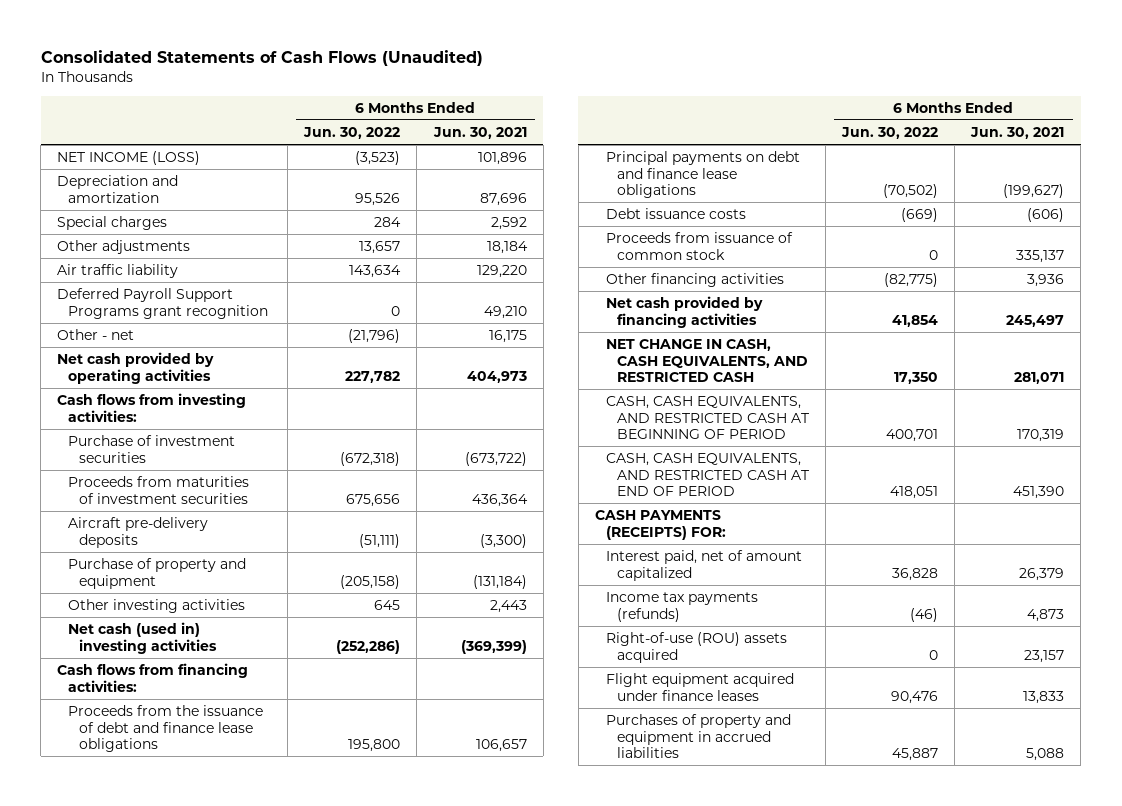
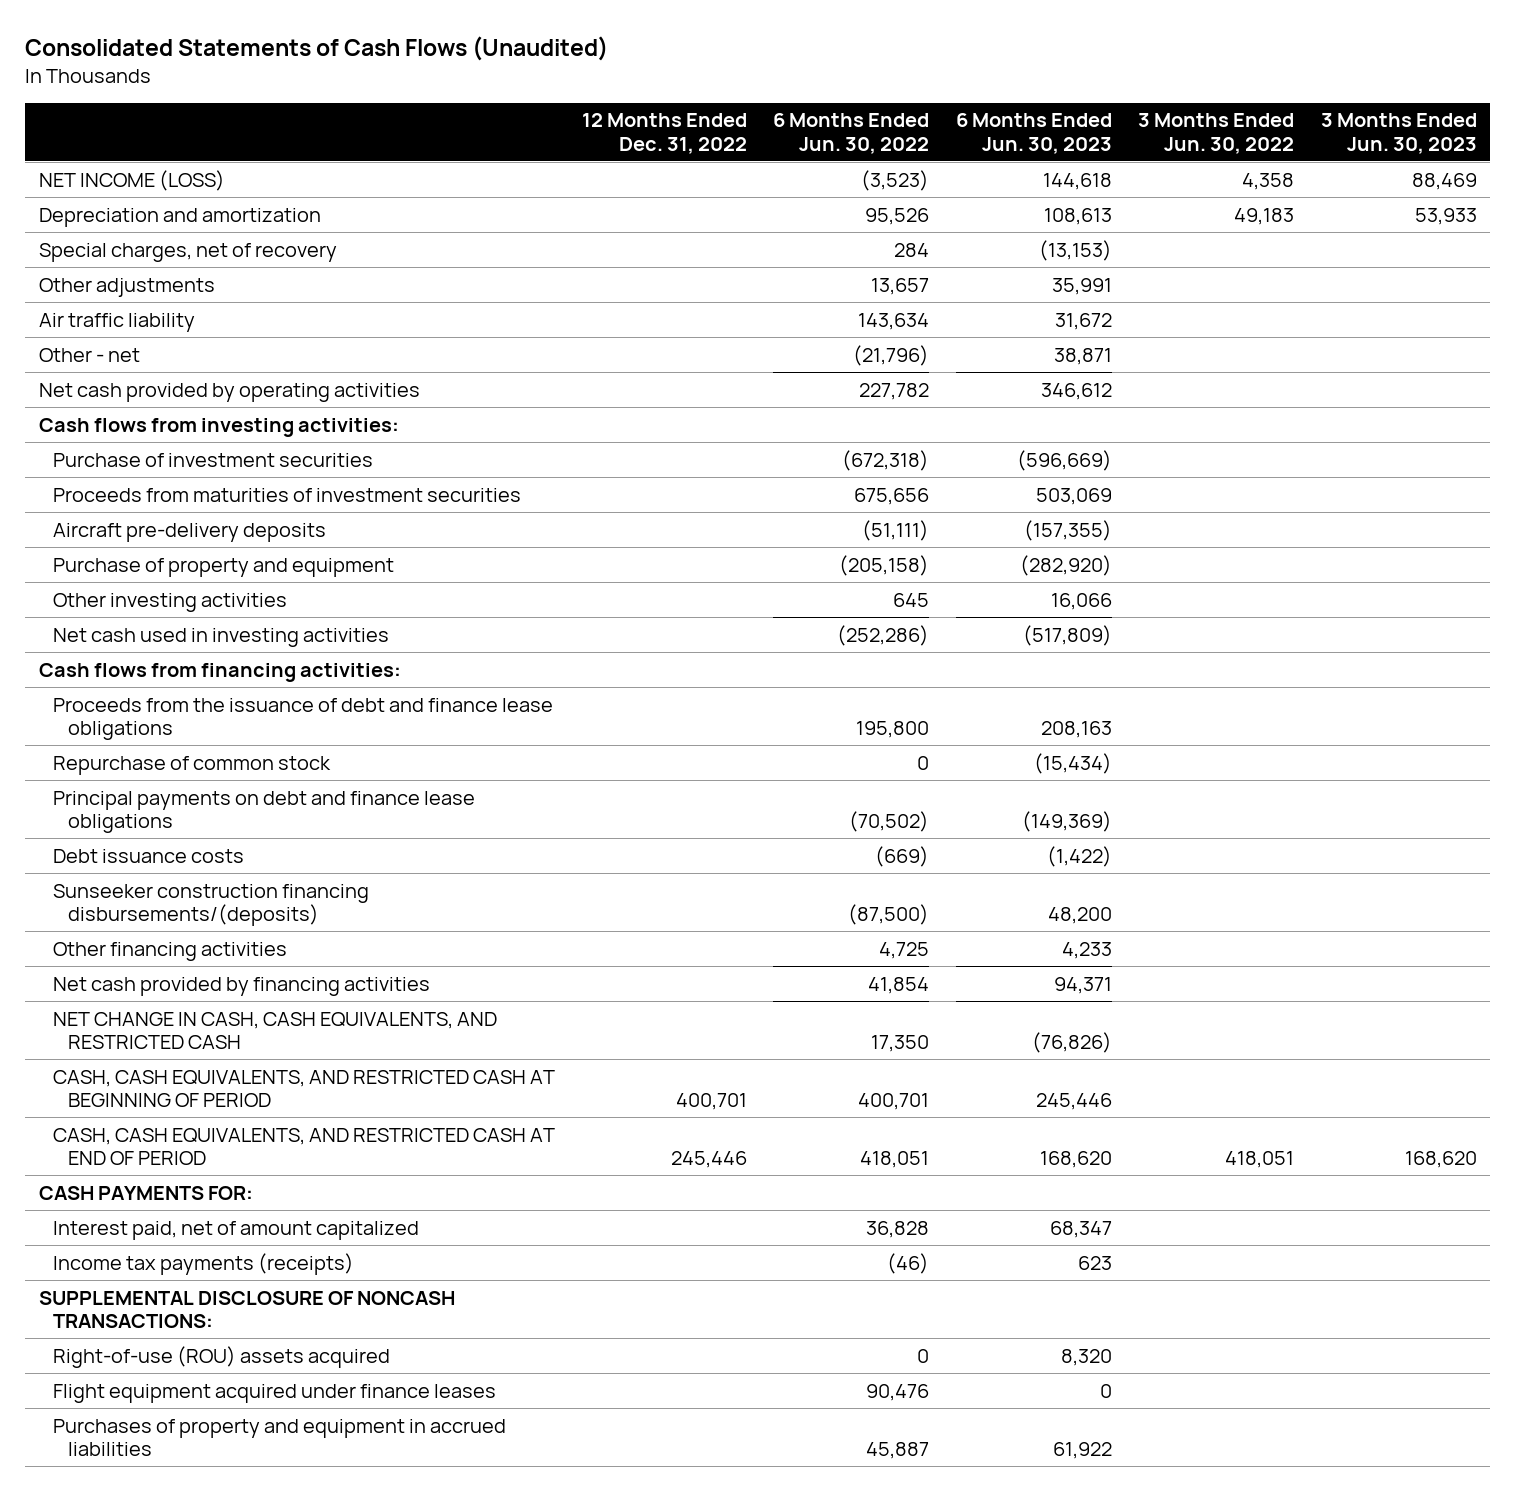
[432,126,527,139] Jun. 30, 2021 -> none
none -> [581,113,747,154] 12 Months Ended Dec. 31, 2022
none -> [955,113,1112,154] 6 Months Ended Jun. 30, 2023
none -> [1138,113,1295,154] 3 Months Ended Jun. 30, 2022
none -> [1320,113,1477,154] 3 Months Ended Jun. 30, 2023
[57,216,168,231] Special charges -> [38,242,337,262] Special charges, net of recovery
[57,288,269,319] Deferred Payroll Support Programs grant recognition -> none
[68,622,218,654] Net cash (used in) investing activities -> [53,627,390,647] Net cash used in investing activities
none -> [53,755,332,775] Repurchase of common stock
[605,232,793,260] Proceeds from issuance of common stock -> none
none -> [53,883,370,926] Sunseeker construction financing disbursements/(deposits)
[883,273,938,288] (82,775) -> [879,941,930,959] 4,725
[595,510,726,540] CASH PAYMENTS (RECEIPTS) FOR: -> [38,1185,253,1200] CASH PAYMENTS FOR:
[605,592,758,622] Income tax payments (refunds) -> [53,1252,355,1275] Income tax payments (receipts)
none -> [38,1290,455,1328] SUPPLEMENTAL DISCLOSURE OF NONCASH TRANSACTIONS:

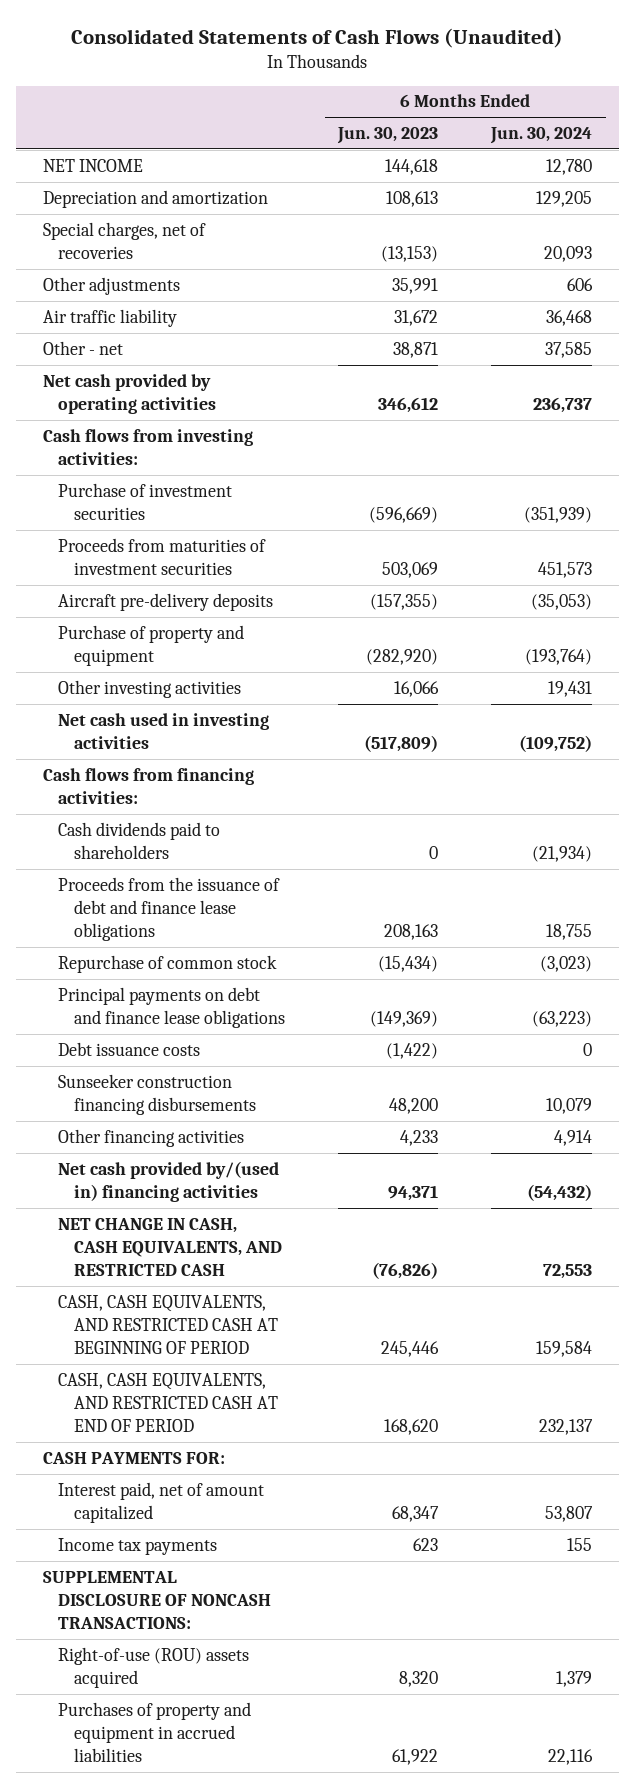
[581,113,747,154] 12 Months Ended Dec. 31, 2022 -> none
[773,113,930,154] 6 Months Ended Jun. 30, 2022 -> none
[1138,113,1295,154] 3 Months Ended Jun. 30, 2022 -> none
[1320,113,1477,154] 3 Months Ended Jun. 30, 2023 -> none
none -> [490,126,593,144] Jun. 30, 2024
[38,169,225,191] NET INCOME (LOSS) -> [42,158,143,172] NET INCOME
[38,242,337,262] Special charges, net of recovery -> [42,221,206,259] Special charges, net of recoveries
none -> [58,821,221,859] Cash dividends paid to shareholders
[53,883,370,926] Sunseeker construction financing disbursements/(deposits) -> [58,1073,257,1115] Sunseeker construction financing disbursements
[53,976,431,996] Net cash provided by financing activities -> [58,1160,280,1202] Net cash provided by/(used in) financing activities
[53,1252,355,1275] Income tax payments (receipts) -> [58,1537,218,1555] Income tax payments
[53,1383,497,1403] Flight equipment acquired under finance leases -> none

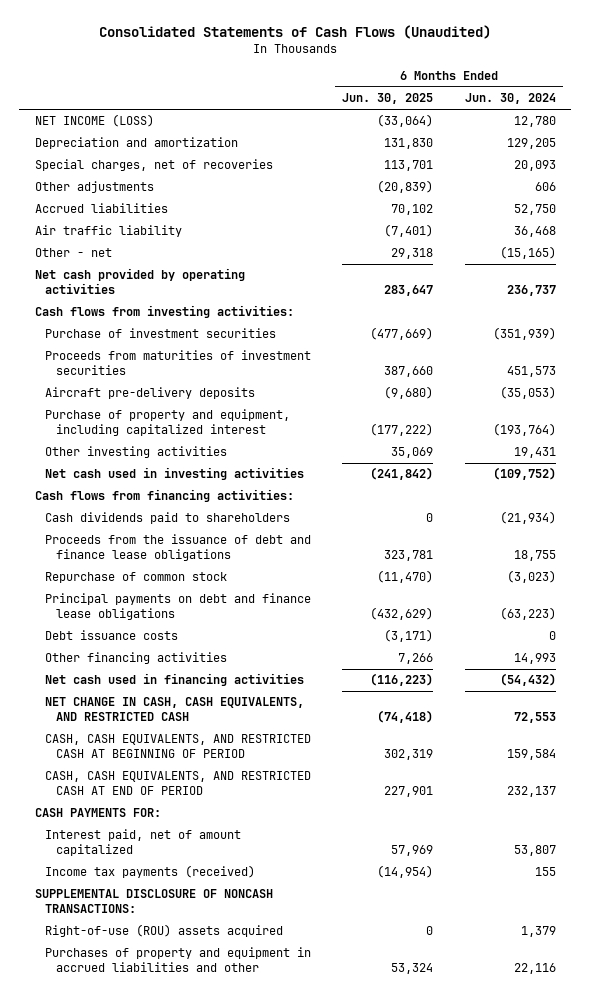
[337,126,439,144] Jun. 30, 2023 -> none
none -> [342,93,434,105] Jun. 30, 2025
[42,158,143,172] NET INCOME -> [34,114,154,128] NET INCOME (LOSS)
none -> [34,203,168,214] Accrued liabilities
[545,341,593,358] 37,585 -> [499,246,556,260] (15,165)
[58,624,245,666] Purchase of property and equipment -> [45,409,291,437] Purchase of property and equipment, including capitalized interest
[58,1073,257,1115] Sunseeker construction financing disbursements -> none
[554,1129,593,1146] 4,914 -> [513,653,556,665] 14,993
[58,1160,280,1202] Net cash provided by/(used in) financing activities -> [45,673,305,687] Net cash used in financing activities
[58,1537,218,1555] Income tax payments -> [45,865,256,879] Income tax payments (received)
[58,1701,252,1763] Purchases of property and equipment in accrued liabilities -> [45,947,312,973] Purchases of property and equipment in accrued liabilities and other

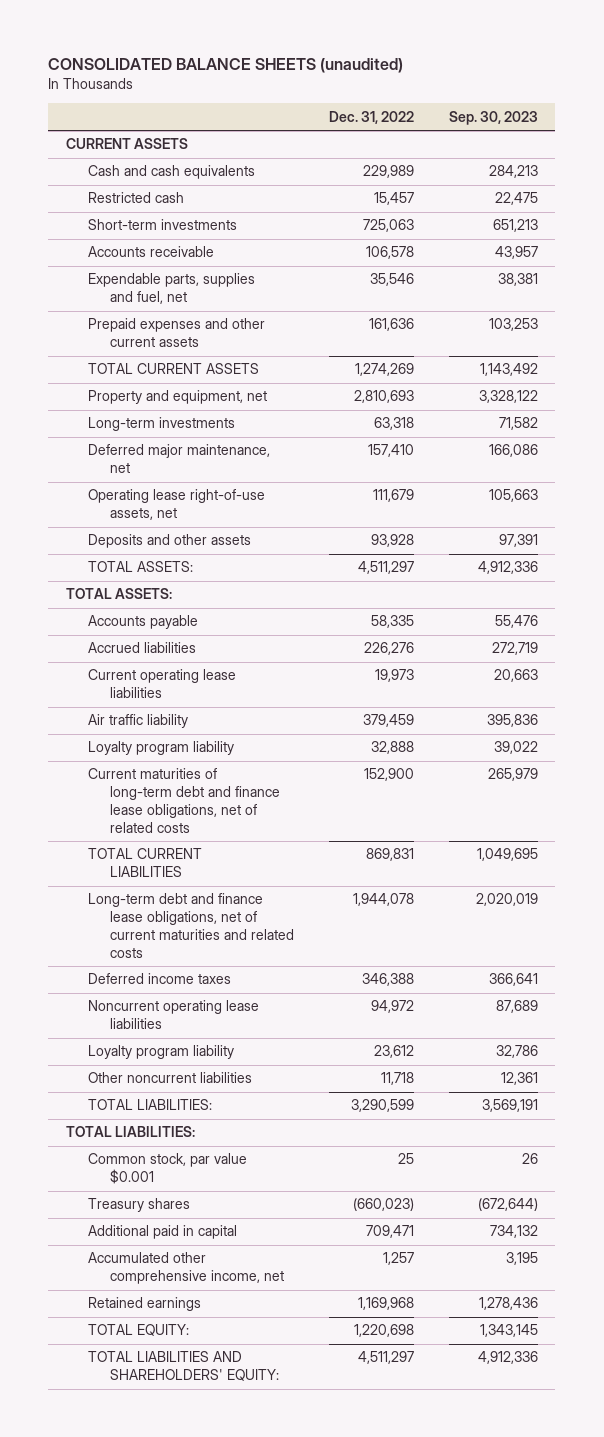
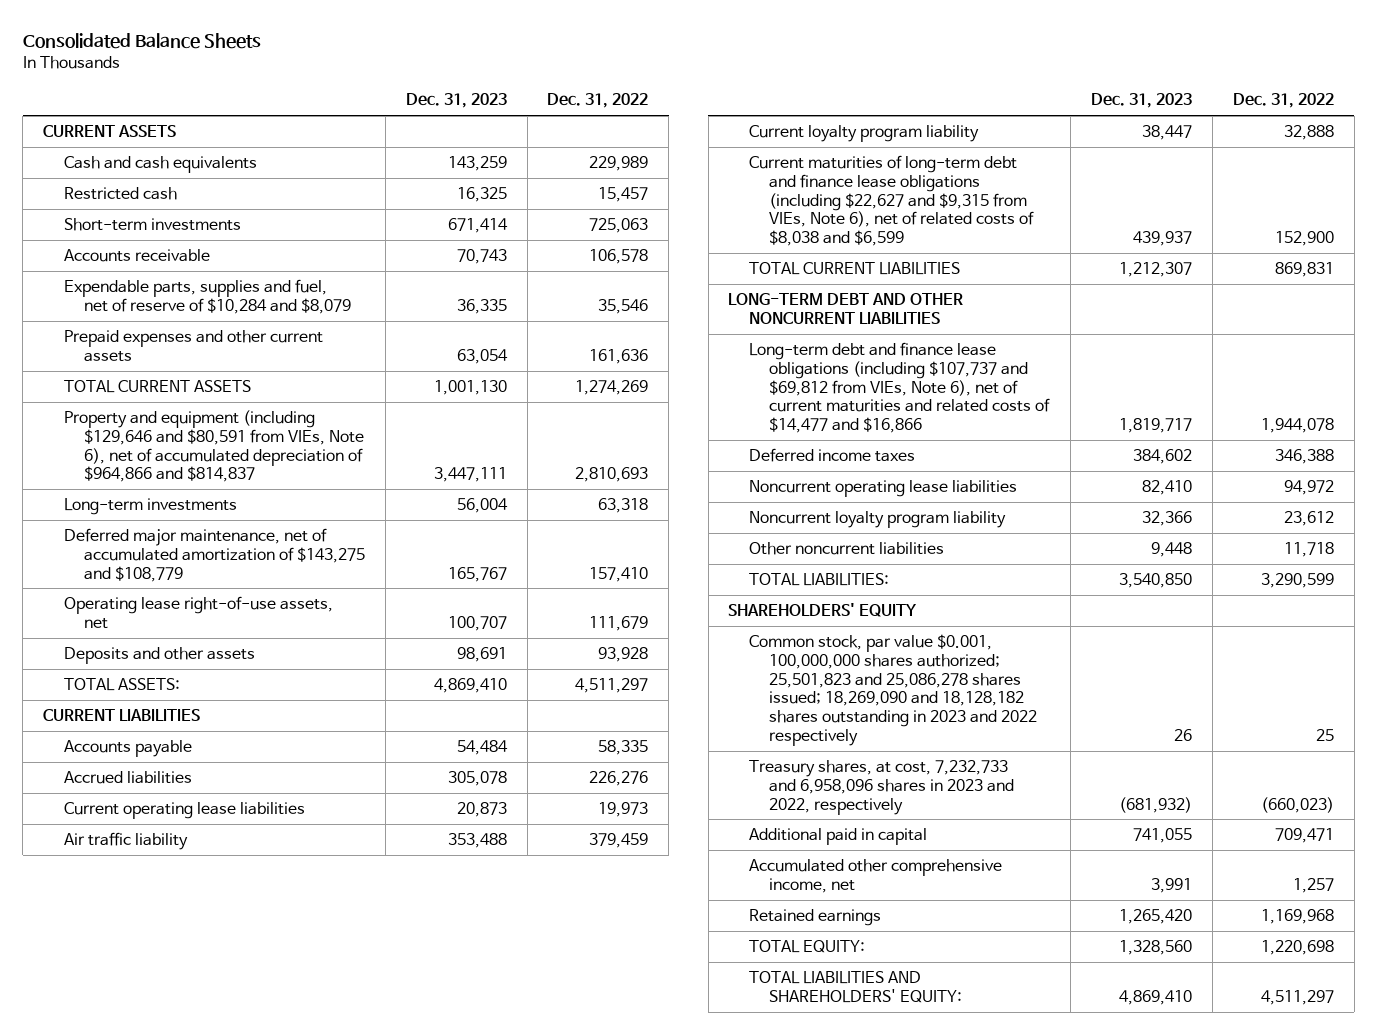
[48,58,404,74] CONSOLIDATED BALANCE SHEETS (unaudited) -> [22,33,261,50] Consolidated Balance Sheets
[448,110,538,125] Sep. 30, 2023 -> none
none -> [405,93,507,109] Dec. 31, 2023
[87,273,255,305] Expendable parts, supplies and fuel, net -> [63,279,352,314] Expendable parts, supplies and fuel, net of reserve of $10,284 and $8,079
[87,390,267,405] Property and equipment, net -> [63,410,365,483] Property and equipment (including $129,646 and $80,591 from VIEs, Note 6), net of accumulated depreciation of $964,866 and $814,837
[87,444,270,474] Deferred major maintenance, net -> [63,528,366,582] Deferred major maintenance, net of accumulated amortization of $143,275 and $108,779
[65,588,172,600] TOTAL ASSETS: -> [43,709,201,722] CURRENT LIABILITIES
[87,741,234,756] Loyalty program liability -> [748,125,979,143] Current loyalty program liability
[87,768,280,834] Current maturities of long-term debt and finance lease obligations, net of related costs -> [748,155,1035,247] Current maturities of long-term debt and finance lease obligations (including $22,627 and $9,315 from VIEs, Note 6), net of related costs of $8,038 and $6,599
none -> [728,293,964,324] LONG-TERM DEBT AND OTHER NONCURRENT LIABILITIES
[87,893,294,959] Long-term debt and finance lease obligations, net of current maturities and related costs -> [748,342,1051,434] Long-term debt and finance lease obligations (including $107,737 and $69,812 from VIEs, Note 6), net of current maturities and related costs of $14,477 and $16,866
[87,1045,234,1060] Loyalty program liability -> [748,511,1006,529] Noncurrent loyalty program liability
[65,1126,195,1138] TOTAL LIABILITIES: -> [728,603,918,618] SHAREHOLDERS' EQUITY
[87,1153,247,1185] Common stock, par value $0.001 -> [748,634,1038,746] Common stock, par value $0.001, 100,000,000 shares authorized; 25,501,823 and 25,086,278 shares issued; 18,269,090 and 18,128,182 shares outstanding in 2023 and 2022 respectively
[87,1198,190,1213] Treasury shares -> [748,760,1015,815] Treasury shares, at cost, 7,232,733 and 6,958,096 shares in 2023 and 2022, respectively

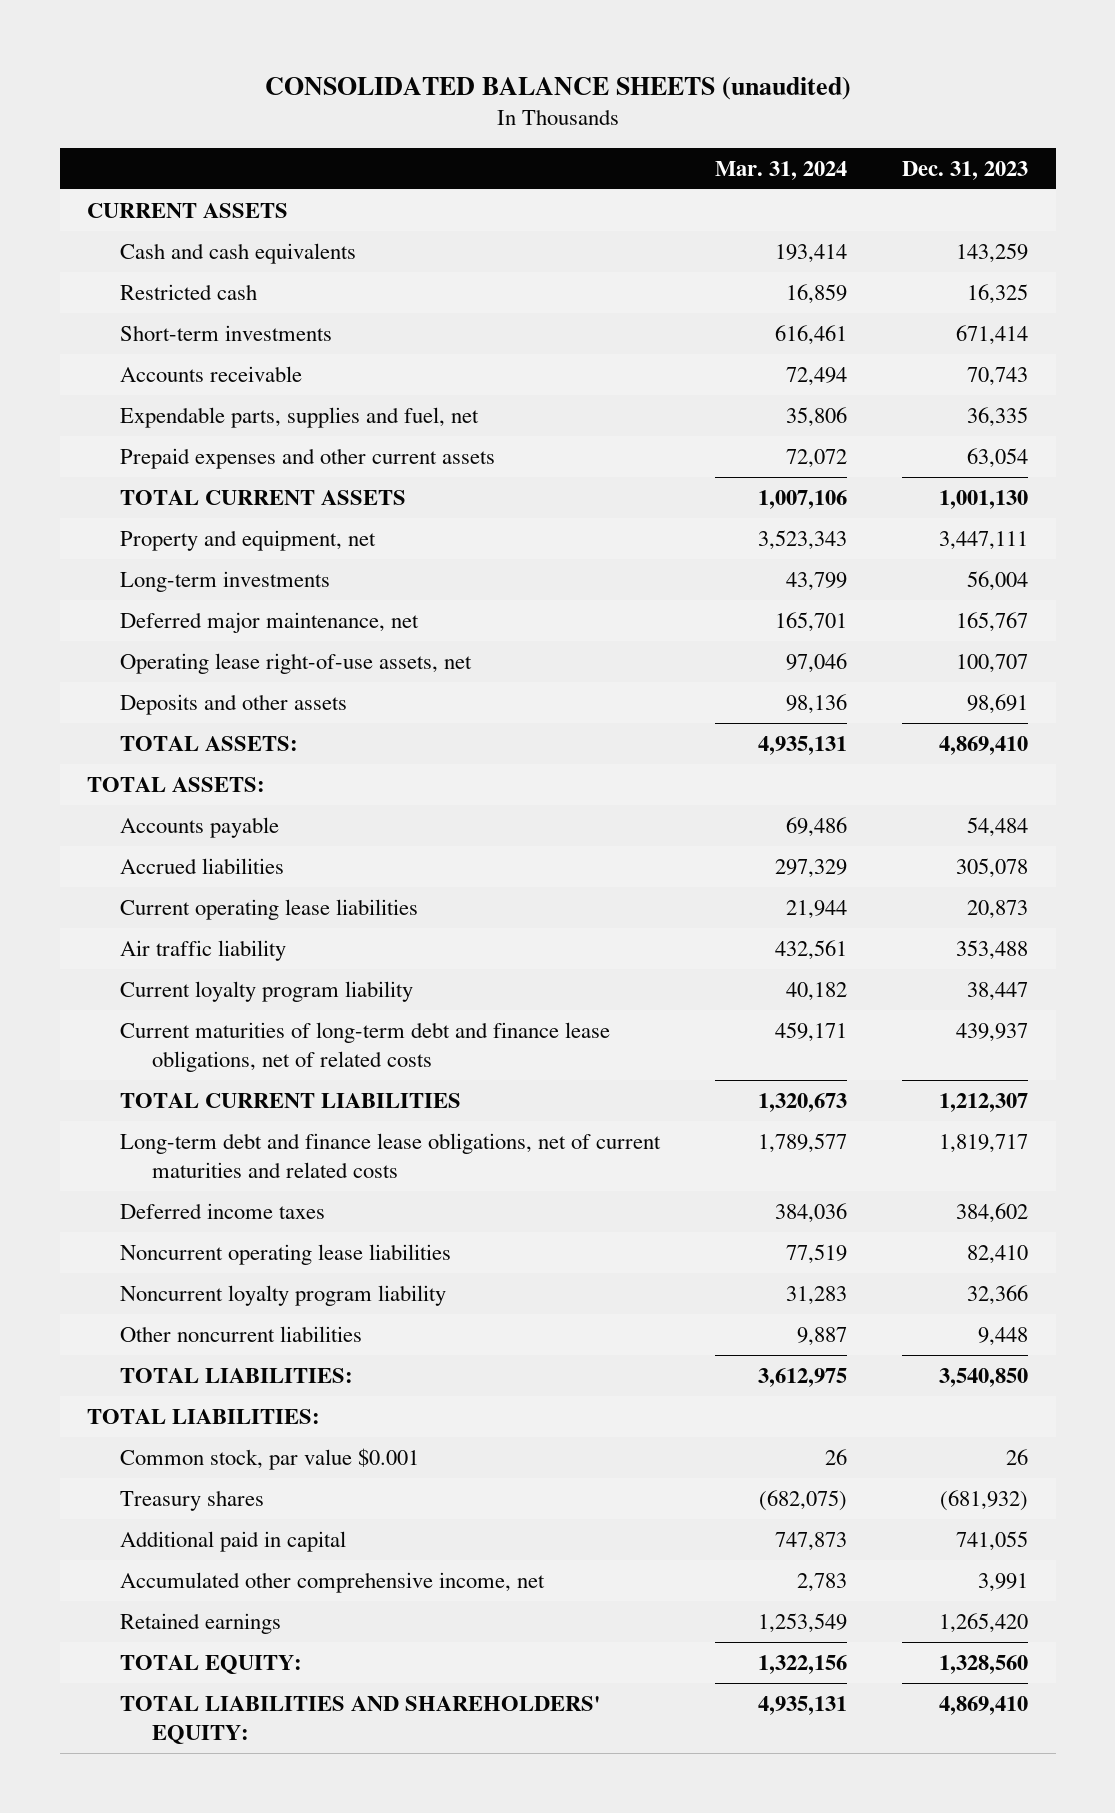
[22,33,261,50] Consolidated Balance Sheets -> [264,76,851,100] CONSOLIDATED BALANCE SHEETS (unaudited)
[547,93,649,109] Dec. 31, 2022 -> none
none -> [714,160,847,180] Mar. 31, 2024
[63,279,352,314] Expendable parts, supplies and fuel, net of reserve of $10,284 and $8,079 -> [119,406,479,428] Expendable parts, supplies and fuel, net
[63,410,365,483] Property and equipment (including $129,646 and $80,591 from VIEs, Note 6), net of accumulated depreciation of $964,866 and $814,837 -> [119,529,376,551] Property and equipment, net
[63,528,366,582] Deferred major maintenance, net of accumulated amortization of $143,275 and $108,779 -> [119,611,419,633] Deferred major maintenance, net
[43,709,201,722] CURRENT LIABILITIES -> [87,776,266,792] TOTAL ASSETS:
[748,155,1035,247] Current maturities of long-term debt and finance lease obligations (including $22,627 and $9,315 from VIEs, Note 6), net of related costs of $8,038 and $6,599 -> [119,1021,610,1073] Current maturities of long-term debt and finance lease obligations, net of related costs
[728,293,964,324] LONG-TERM DEBT AND OTHER NONCURRENT LIABILITIES -> none
[748,342,1051,434] Long-term debt and finance lease obligations (including $107,737 and $69,812 from VIEs, Note 6), net of current maturities and related costs of $14,477 and $16,866 -> [119,1132,661,1179] Long-term debt and finance lease obligations, net of current maturities and related costs
[728,603,918,618] SHAREHOLDERS' EQUITY -> [87,1408,321,1424] TOTAL LIABILITIES:
[748,634,1038,746] Common stock, par value $0.001, 100,000,000 shares authorized; 25,501,823 and 25,086,278 shares issued; 18,269,090 and 18,128,182 shares outstanding in 2023 and 2022 respectively -> [119,1447,419,1470] Common stock, par value $0.001
[748,760,1015,815] Treasury shares, at cost, 7,232,733 and 6,958,096 shares in 2023 and 2022, respectively -> [119,1489,264,1511] Treasury shares

